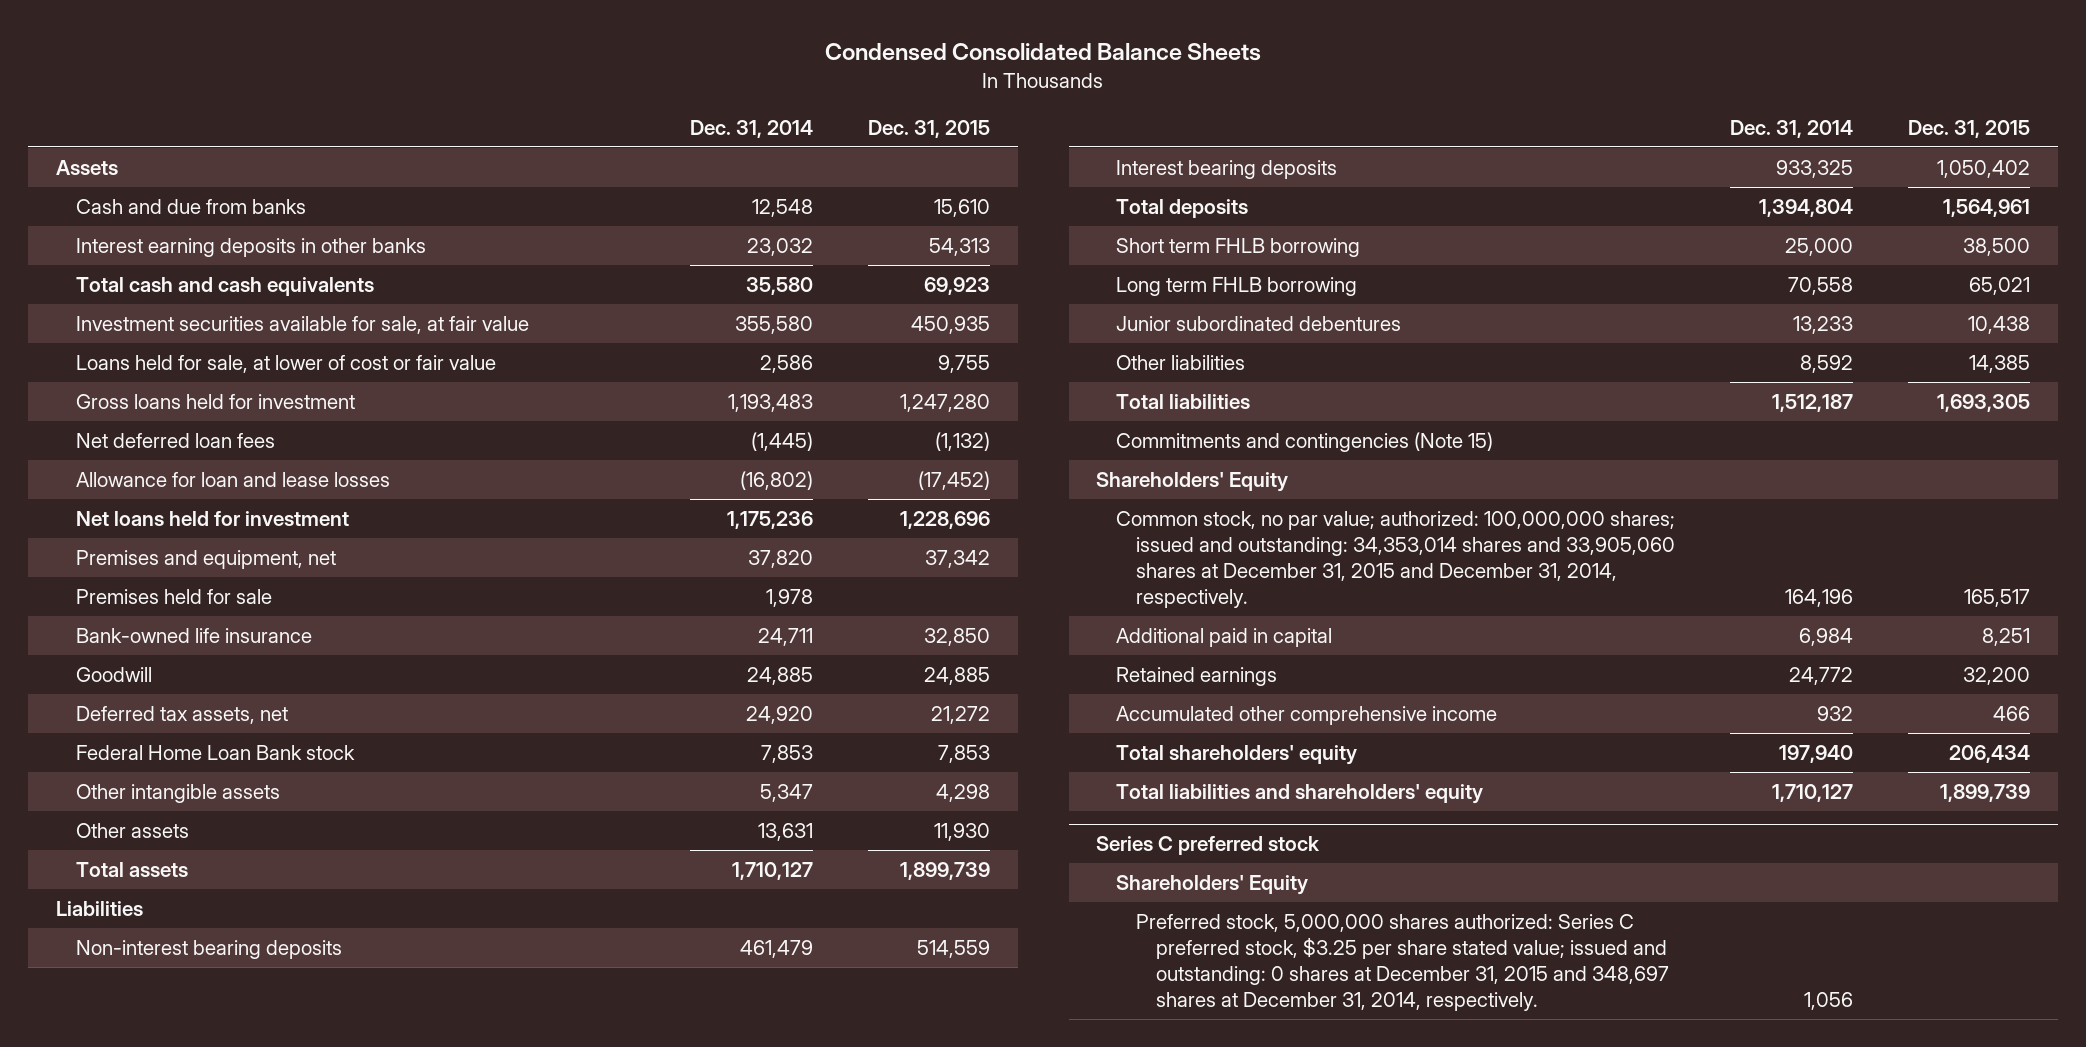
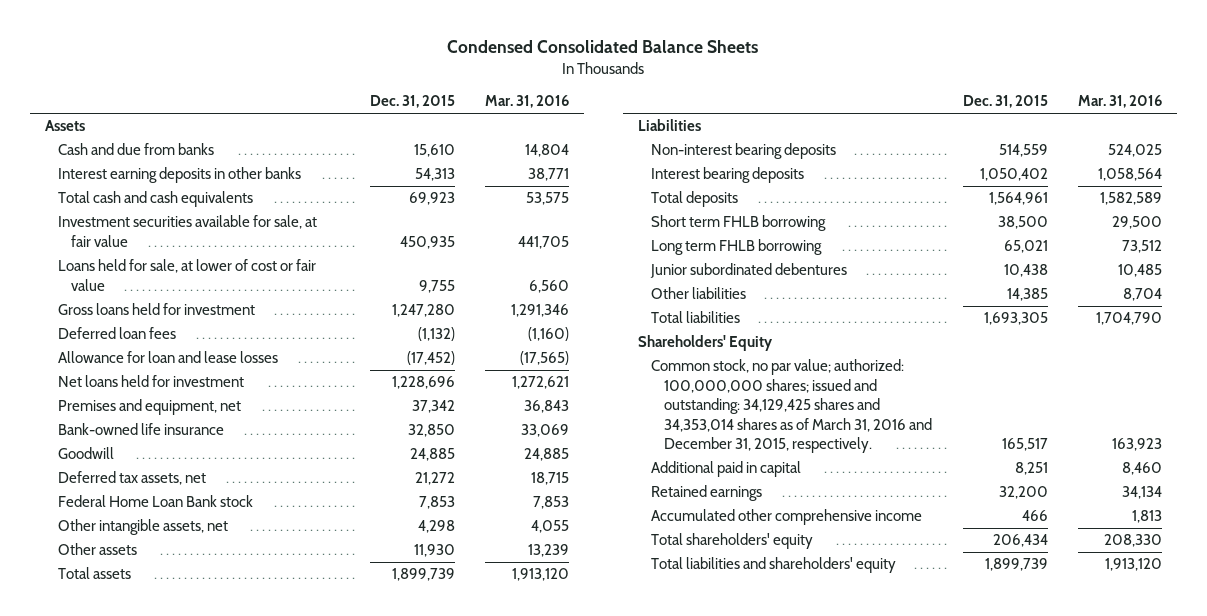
[690,119,814,138] Dec. 31, 2014 -> none
none -> [485,95,570,109] Mar. 31, 2016
[76,432,276,448] Net deferred loan fees -> [58,327,177,340] Deferred loan fees
[76,588,273,604] Premises held for sale -> none
[76,783,281,803] Other intangible assets -> [58,519,229,536] Other intangible assets, net
[1116,431,1494,452] Commitments and contingencies (Note 15) -> none
[1116,510,1676,609] Common stock, no par value; authorized: 100,000,000 shares; issued and outstanding: 34,353,014 shares and 33,905,060 shares at December 31, 2015 and December 31, 2014, respectively. -> [650,359,933,454] Common stock, no par value; authorized: 100,000,000 shares; issued and outstanding: 34,129,425 shares and 34,353,014 shares as of March 31, 2016 and December 31, 2015, respectively.
[1096,835,1321,855] Series C preferred stock -> none
[1116,874,1309,895] Shareholders' Equity -> none
[1136,913,1670,1012] Preferred stock, 5,000,000 shares authorized: Series C preferred stock, $3.25 per share stated value; issued and outstanding: 0 shares at December 31, 2015 and 348,697 shares at December 31, 2014, respectively. -> none

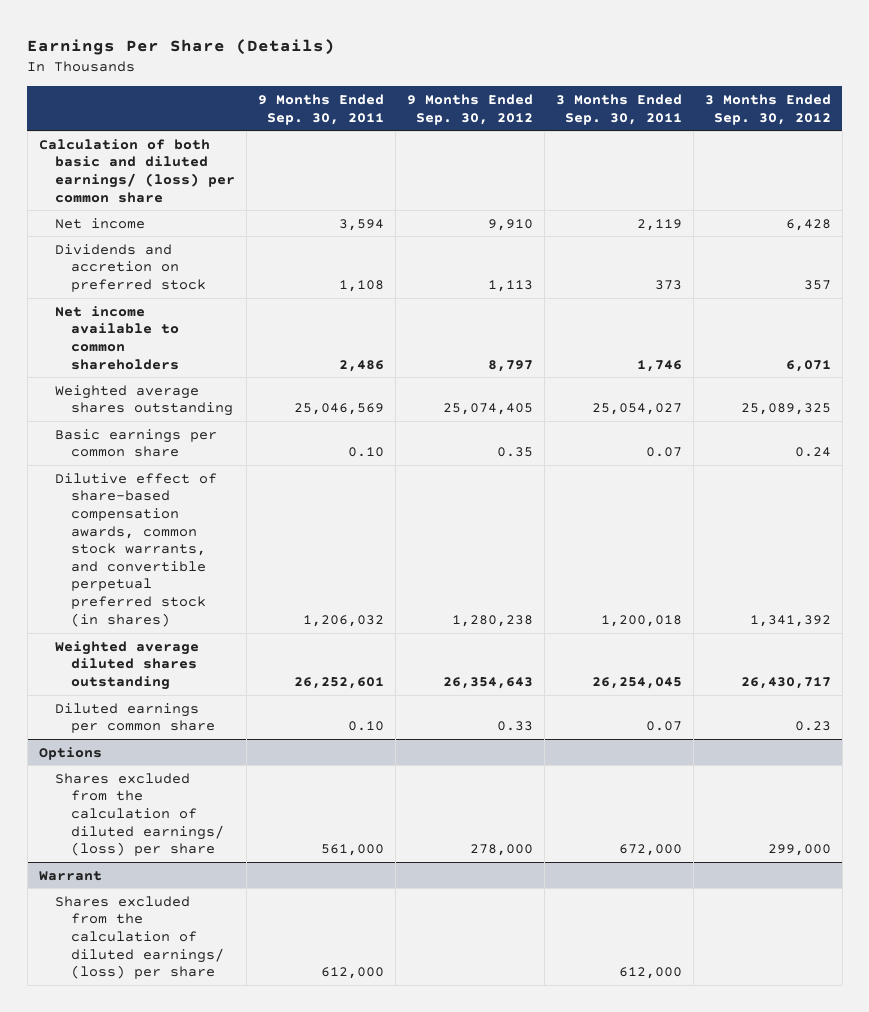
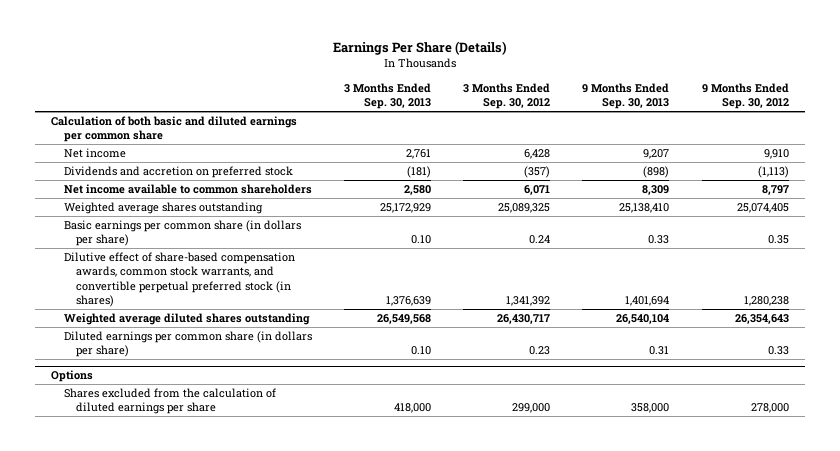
[257,93,384,125] 9 Months Ended Sep. 30, 2011 -> none
[555,93,682,125] 3 Months Ended Sep. 30, 2011 -> none
none -> [343,82,431,110] 3 Months Ended Sep. 30, 2013
none -> [582,82,670,110] 9 Months Ended Sep. 30, 2013
[38,138,235,203] Calculation of both basic and diluted earnings/ (loss) per common share -> [51,116,298,143] Calculation of both basic and diluted earnings per common share
[487,279,533,292] 1,113 -> [757,166,789,179] (1,113)
[803,279,831,290] 357 -> [524,166,551,179] (357)
[54,428,217,458] Basic earnings per common share -> [63,220,301,247] Basic earnings per common share (in dollars per share)
[54,702,216,734] Diluted earnings per common share -> [63,331,312,358] Diluted earnings per common share (in dollars per share)
[38,870,102,881] Warrant -> none
[54,895,225,980] Shares excluded from the calculation of diluted earnings/ (loss) per share -> none
[54,772,225,857] Shares excluded from the calculation of diluted earnings/ (loss) per share -> [63,388,276,415] Shares excluded from the calculation of diluted earnings per share

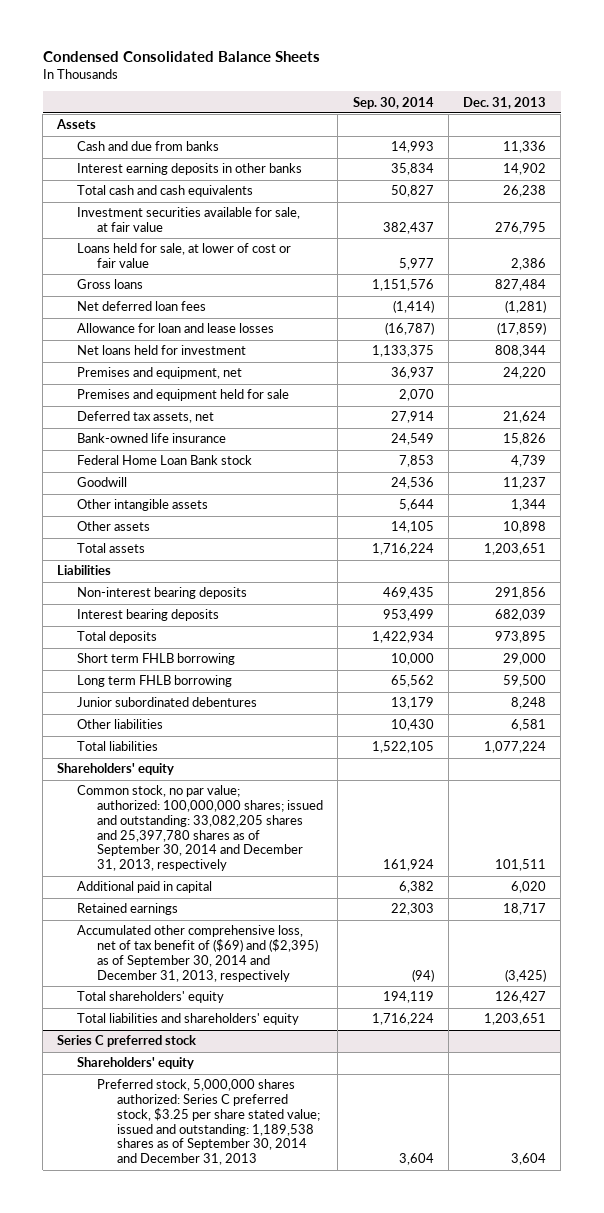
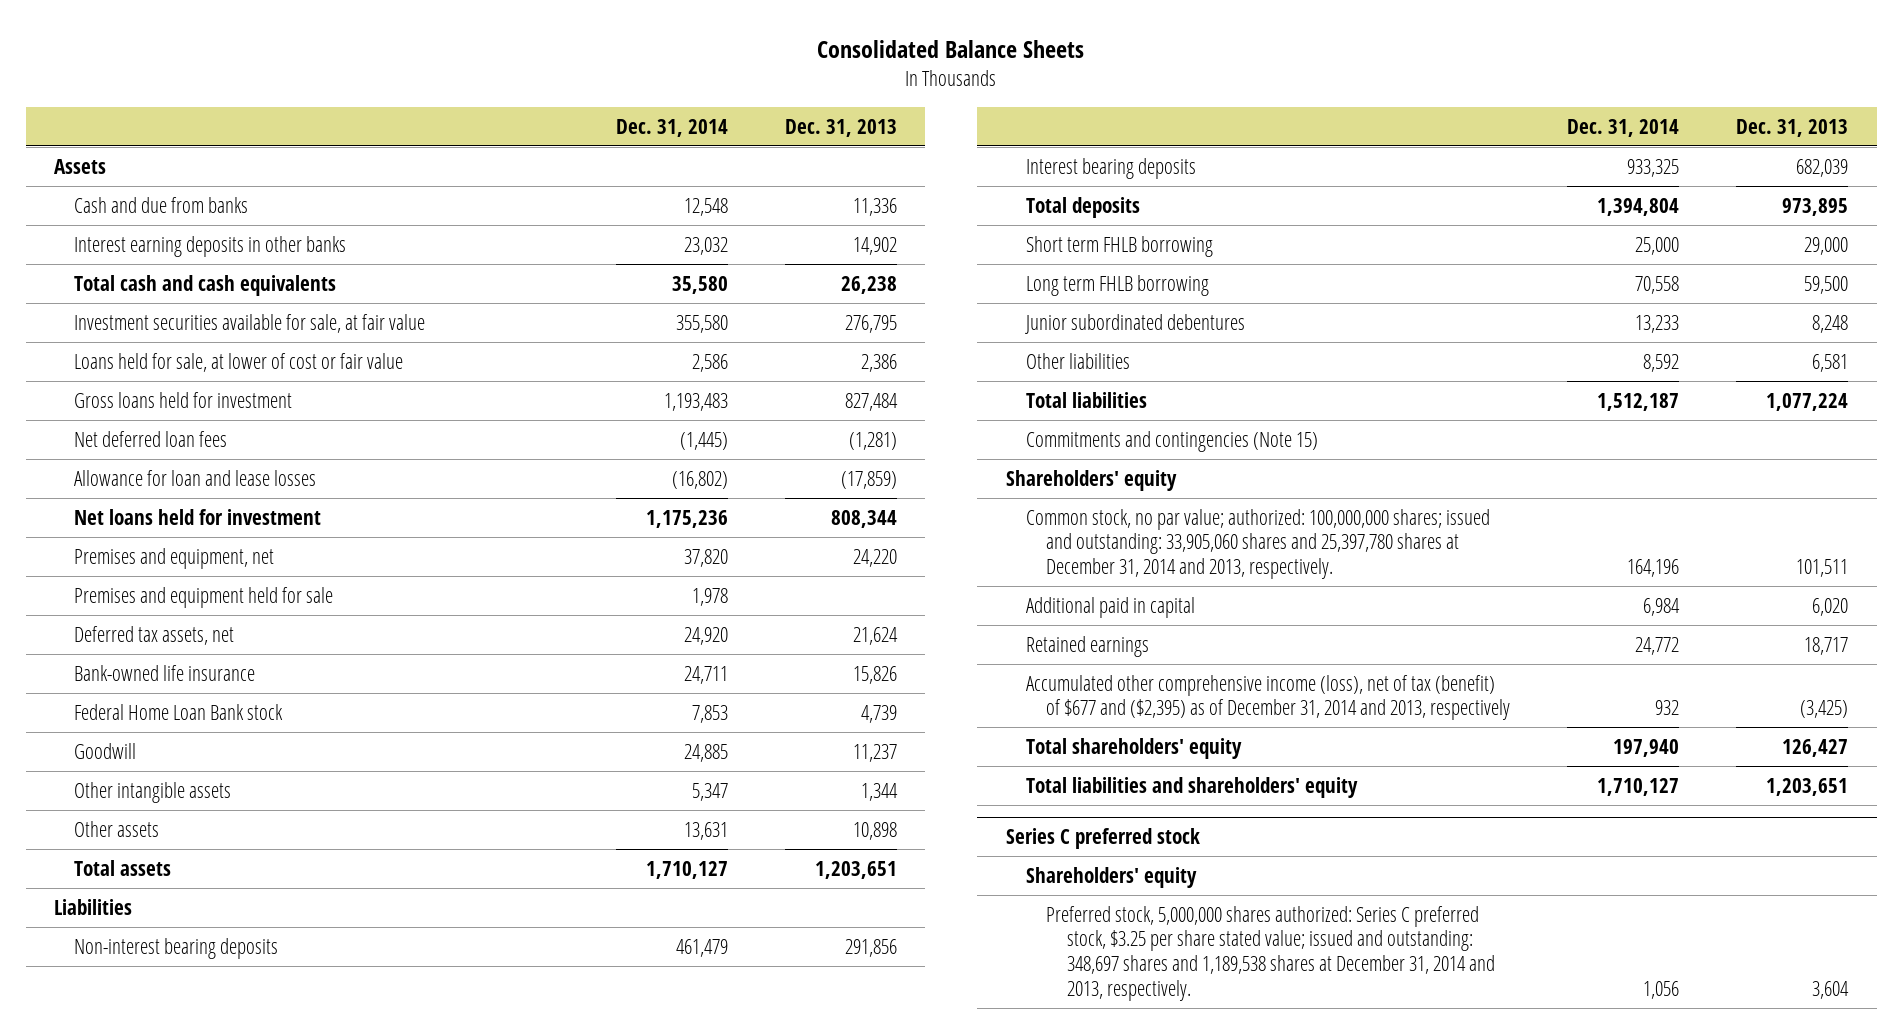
[42,51,320,63] Condensed Consolidated Balance Sheets -> [817,39,1085,58] Consolidated Balance Sheets
[352,96,434,109] Sep. 30, 2014 -> none
none -> [615,118,728,137] Dec. 31, 2014
[77,279,144,290] Gross loans -> [74,391,293,408] Gross loans held for investment
none -> [1026,430,1319,452] Commitments and contingencies (Note 15)
[77,785,324,872] Common stock, no par value; authorized: 100,000,000 shares; issued and outstanding: 33,082,205 shares and 25,397,780 shares as of September 30, 2014 and December 31, 2013, respectively -> [1026,508,1491,580] Common stock, no par value; authorized: 100,000,000 shares; issued and outstanding: 33,905,060 shares and 25,397,780 shares at December 31, 2014 and 2013, respectively.
[77,925,319,982] Accumulated other comprehensive loss, net of tax benefit of ($69) and ($2,395) as of September 30, 2014 and December 31, 2013, respectively -> [1026,674,1511,721] Accumulated other comprehensive income (loss), net of tax (benefit) of $677 and ($2,395) as of December 31, 2014 and 2013, respectively
[97,1079,321,1166] Preferred stock, 5,000,000 shares authorized: Series C preferred stock, $3.25 per share stated value; issued and outstanding: 1,189,538 shares as of September 30, 2014 and December 31, 2013 -> [1046,905,1495,1001] Preferred stock, 5,000,000 shares authorized: Series C preferred stock, $3.25 per share stated value; issued and outstanding: 348,697 shares and 1,189,538 shares at December 31, 2014 and 2013, respectively.

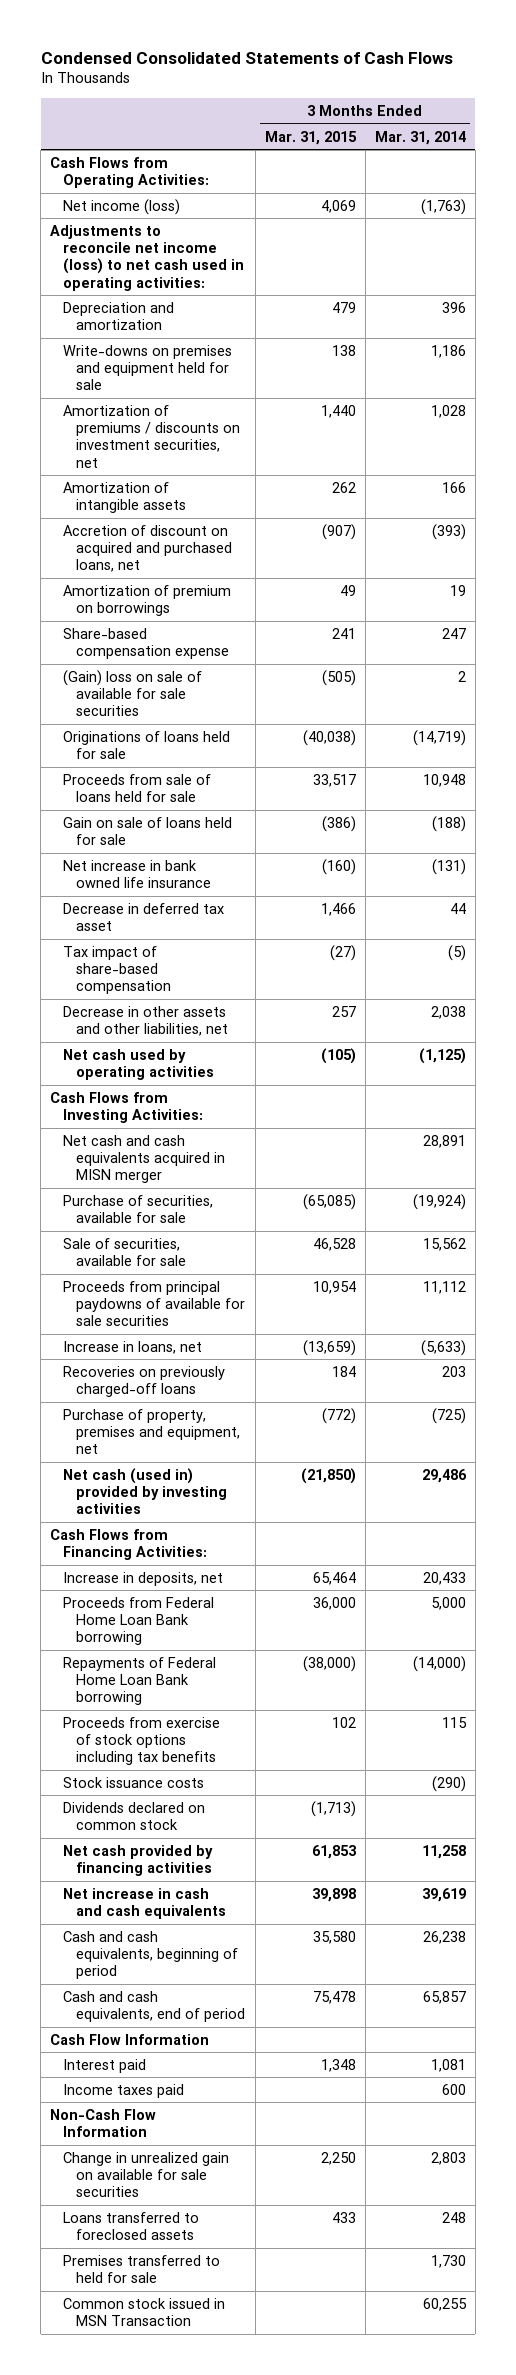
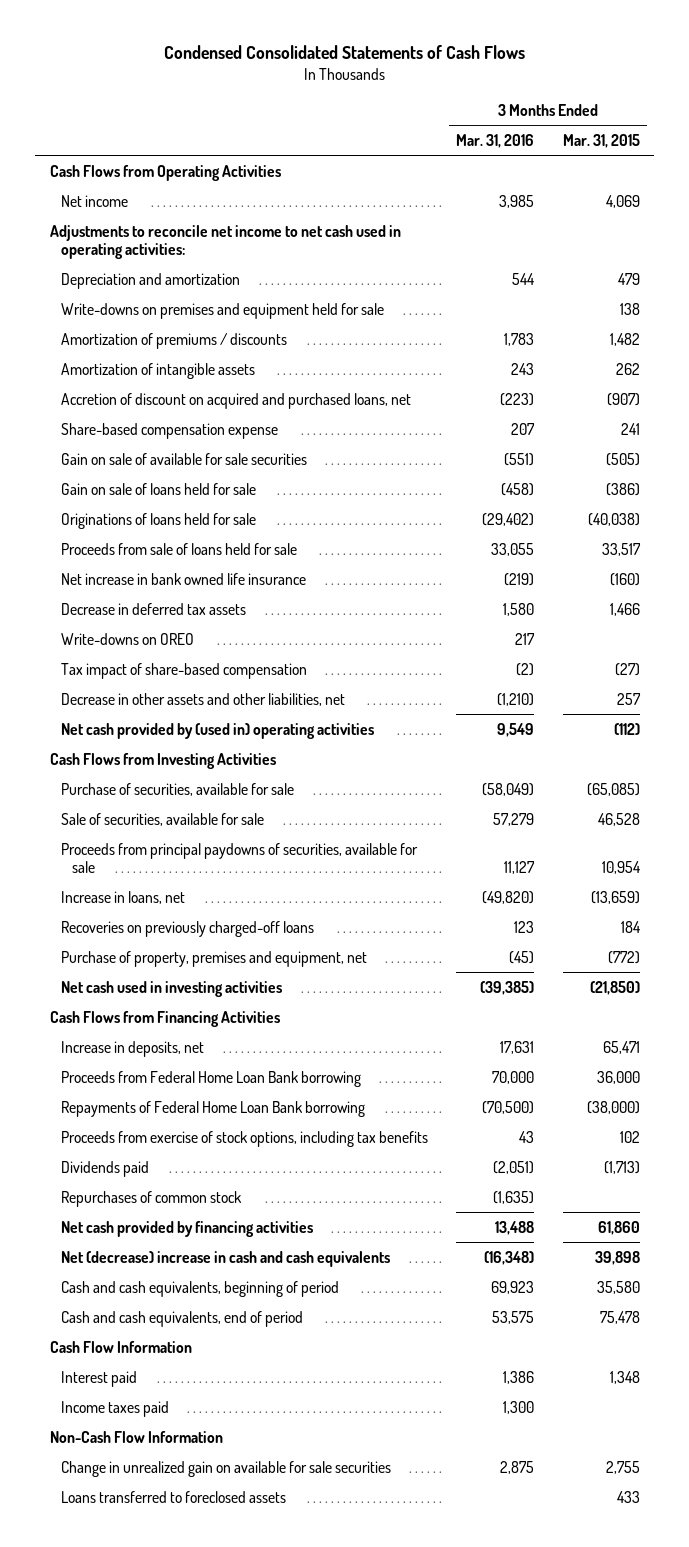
[374,130,466,145] Mar. 31, 2014 -> none
none -> [456,133,535,148] Mar. 31, 2016
[50,156,210,189] Cash Flows from Operating Activities: -> [49,164,281,181] Cash Flows from Operating Activities
[63,198,181,215] Net income (loss) -> [60,194,128,207] Net income
[50,224,245,291] Adjustments to reconcile net income (loss) to net cash used in operating activities: -> [49,224,401,259] Adjustments to reconcile net income to net cash used in operating activities:
[63,404,241,468] Amortization of premiums / discounts on investment securities, net -> [60,332,287,349] Amortization of premiums / discounts
[320,404,356,418] 1,440 -> [609,332,640,346] 1,482
[63,584,232,617] Amortization of premium on borrowings -> none
[63,669,203,717] (Gain) loss on sale of available for sale securities -> [60,452,307,465] Gain on sale of available for sale securities
[63,816,233,846] Gain on sale of loans held for sale -> [60,482,256,495] Gain on sale of loans held for sale
[63,902,225,932] Decrease in deferred tax asset -> [60,602,246,615] Decrease in deferred tax assets
none -> [60,632,194,645] Write-downs on OREO
[63,1134,226,1184] Net cash and cash equivalents acquired in MISN merger -> none
[63,1048,215,1081] Net cash used by operating activities -> [60,722,374,739] Net cash provided by (used in) operating activities
[320,1047,356,1064] (105) -> [613,722,640,735] (112)
[50,1091,204,1124] Cash Flows from Investing Activities: -> [49,752,276,769] Cash Flows from Investing Activities
[63,1280,246,1327] Proceeds from principal paydowns of available for sale securities -> [60,842,418,873] Proceeds from principal paydowns of securities, available for sale
[63,1467,228,1515] Net cash (used in) provided by investing activities -> [60,980,282,997] Net cash used in investing activities
[50,1528,208,1561] Cash Flows from Financing Activities: -> [49,1010,280,1027] Cash Flows from Financing Activities
[312,1571,356,1585] 65,464 -> [602,1040,640,1054] 65,471
[63,1776,205,1788] Stock issuance costs -> none
[63,1716,221,1766] Proceeds from exercise of stock options including tax benefits -> [60,1130,428,1147] Proceeds from exercise of stock options, including tax benefits
[63,1801,206,1831] Dividends declared on common stock -> [60,1160,149,1177] Dividends paid
none -> [60,1190,242,1207] Repurchases of common stock
[311,1844,356,1859] 61,853 -> [597,1220,640,1235] 61,860
[63,1887,227,1920] Net increase in cash and cash equivalents -> [60,1250,390,1267] Net (decrease) increase in cash and cash equivalents
[320,2151,356,2165] 2,250 -> [605,1460,640,1474] 2,755
[63,2254,221,2284] Premises transferred to held for sale -> none
[63,2297,226,2327] Common stock issued in MSN Transaction -> none

